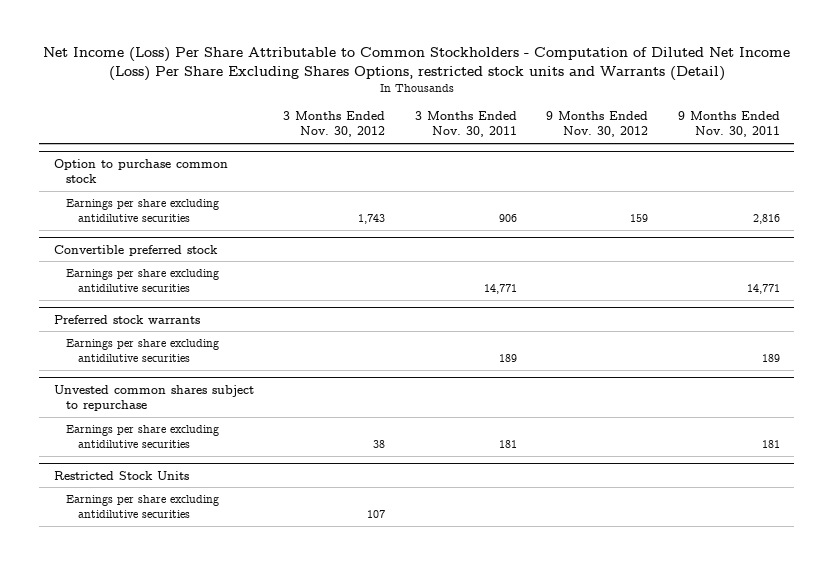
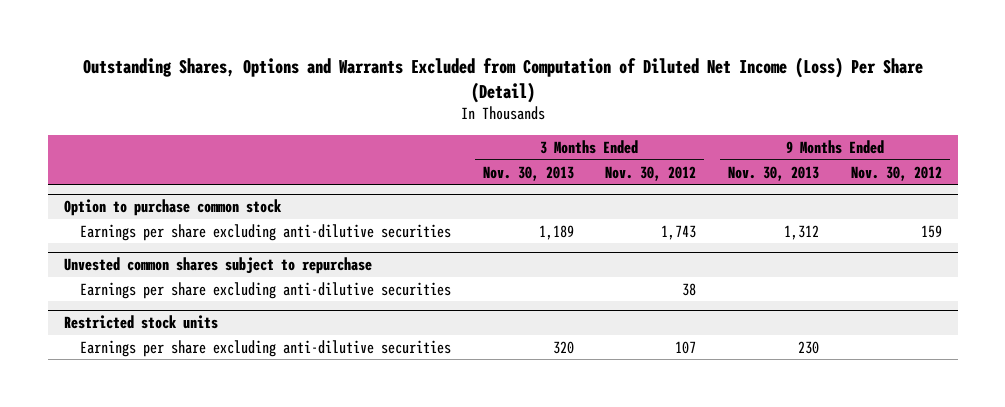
[42,47,790,81] Net Income (Loss) Per Share Attributable to Common Stockholders - Computation of Diluted Net Income (Loss) Per Share Excluding Shares Options, restricted stock units and Warrants (Detail) -> [82,56,923,103] Outstanding Shares, Options and Warrants Excluded from Computation of Diluted Net Income (Loss) Per Share (Detail)
[414,110,517,138] 3 Months Ended Nov. 30, 2011 -> none
[677,110,780,138] 9 Months Ended Nov. 30, 2011 -> none
none -> [482,165,574,181] Nov. 30, 2013
none -> [727,165,819,181] Nov. 30, 2013
[53,244,218,256] Convertible preferred stock -> none
[65,269,219,293] Earnings per share excluding antidilutive securities -> none
[53,314,200,324] Preferred stock warrants -> none
[65,339,219,363] Earnings per share excluding antidilutive securities -> none
[65,199,219,223] Earnings per share excluding antidilutive securities -> [79,223,451,241] Earnings per share excluding anti-dilutive securities
[65,425,219,449] Earnings per share excluding antidilutive securities -> [79,281,451,299] Earnings per share excluding anti-dilutive securities
[53,470,189,480] Restricted Stock Units -> [63,315,218,330] Restricted stock units
[65,495,219,519] Earnings per share excluding antidilutive securities -> [79,339,451,357] Earnings per share excluding anti-dilutive securities

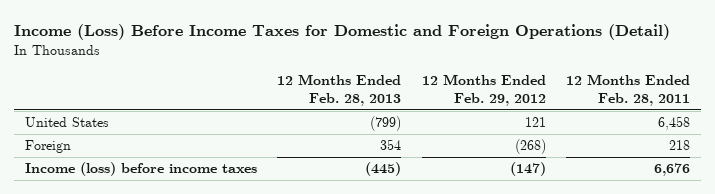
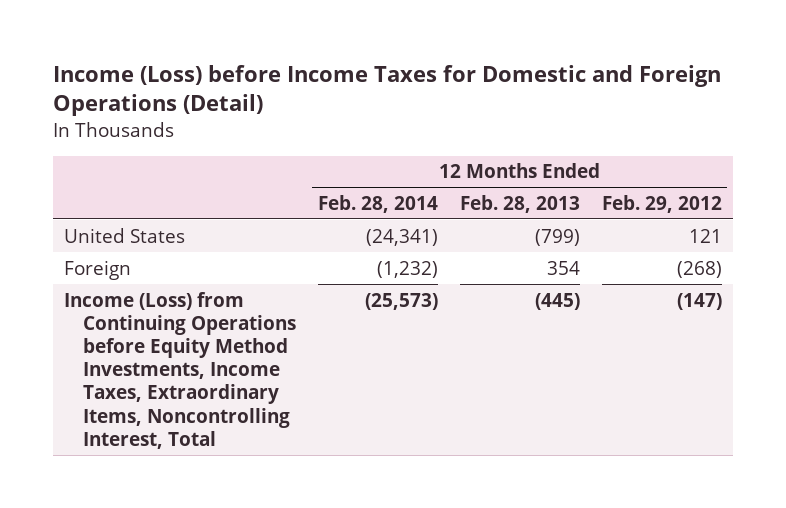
[14,24,671,41] Income (Loss) Before Income Taxes for Domestic and Foreign Operations (Detail) -> [52,65,721,117] Income (Loss) before Income Taxes for Domestic and Foreign Operations (Detail)
[566,74,691,106] 12 Months Ended Feb. 28, 2011 -> none
none -> [317,194,438,213] Feb. 28, 2014
[24,162,257,177] Income (loss) before income taxes -> [63,291,296,449] Income (Loss) from Continuing Operations before Equity Method Investments, Income Taxes, Extraordinary Items, Noncontrolling Interest, Total

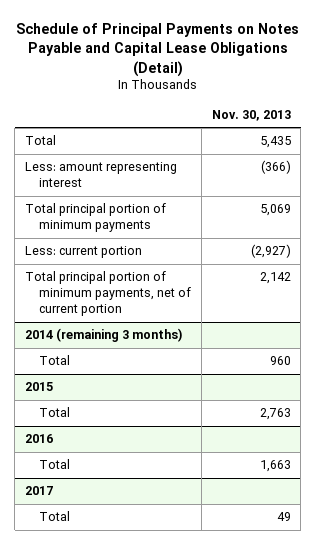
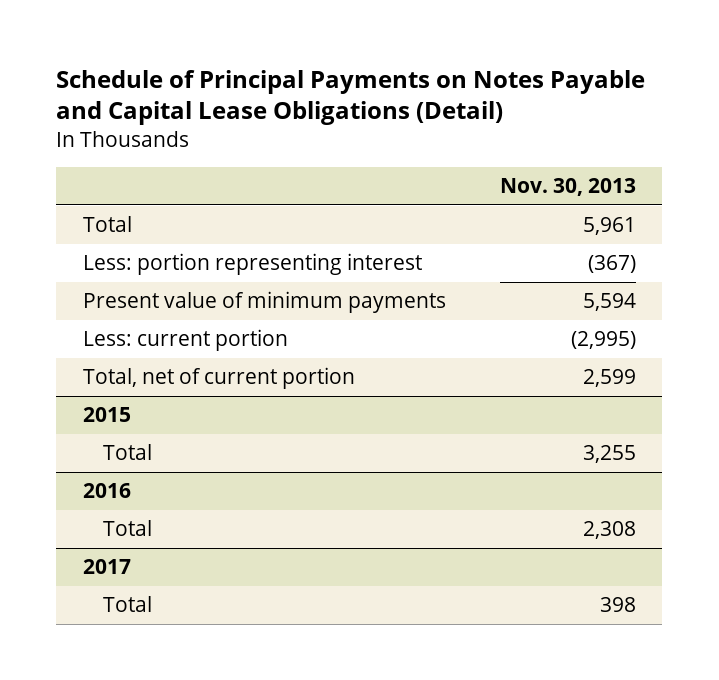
[25,328,184,343] 2014 (remaining 3 months) -> none
[39,355,71,366] Total -> none
[259,136,291,149] 5,435 -> [582,217,636,236] 5,961
[25,162,178,188] Less: amount representing interest -> [83,253,423,276] Less: portion representing interest
[260,160,291,175] (366) -> [587,255,636,274] (367)
[25,203,167,233] Total principal portion of minimum payments -> [83,291,447,314] Present value of minimum payments
[259,204,291,217] 5,069 -> [582,293,636,312] 5,594
[250,244,291,259] (2,927) -> [570,331,636,350] (2,995)
[25,271,192,317] Total principal portion of minimum payments, net of current portion -> [83,367,356,390] Total, net of current portion
[259,272,291,285] 2,142 -> [582,369,636,388] 2,599
[259,408,291,421] 2,763 -> [582,445,636,464] 3,255
[259,460,291,473] 1,663 -> [582,521,636,540] 2,308
[276,512,291,522] 49 -> [599,597,636,613] 398

